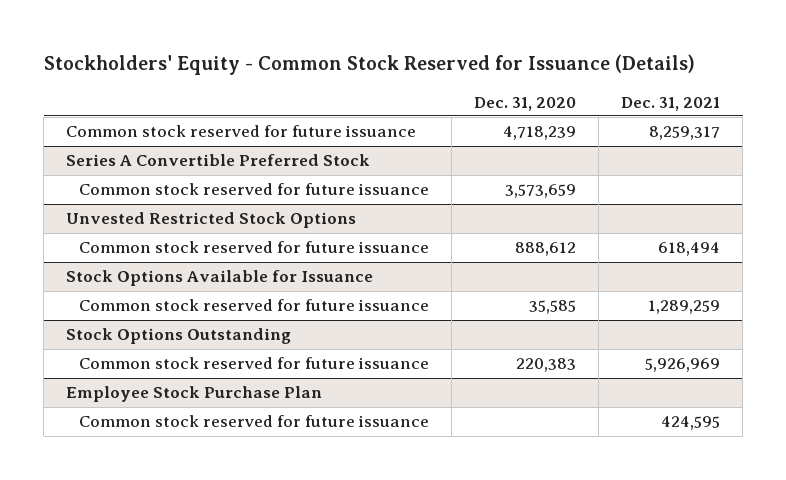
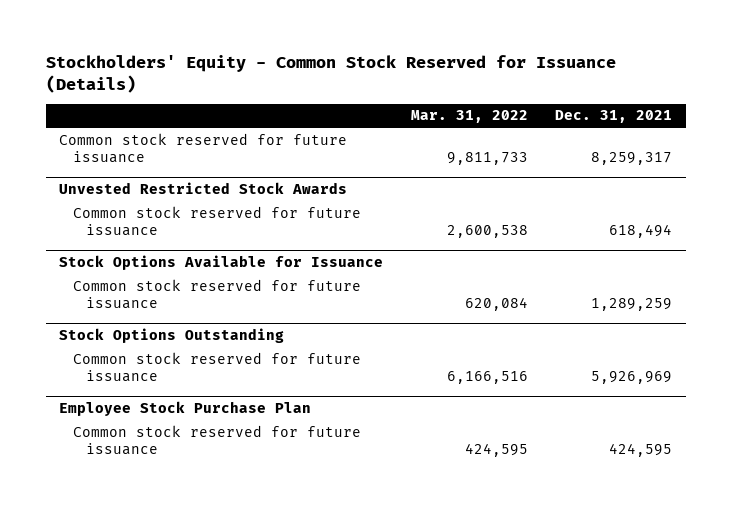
[474,96,577,111] Dec. 31, 2020 -> none
none -> [410,110,528,124] Mar. 31, 2022
[66,154,371,167] Series A Convertible Preferred Stock -> none
[79,183,430,196] Common stock reserved for future issuance -> none
[66,212,357,229] Unvested Restricted Stock Options -> [59,182,348,195] Unvested Restricted Stock Awards

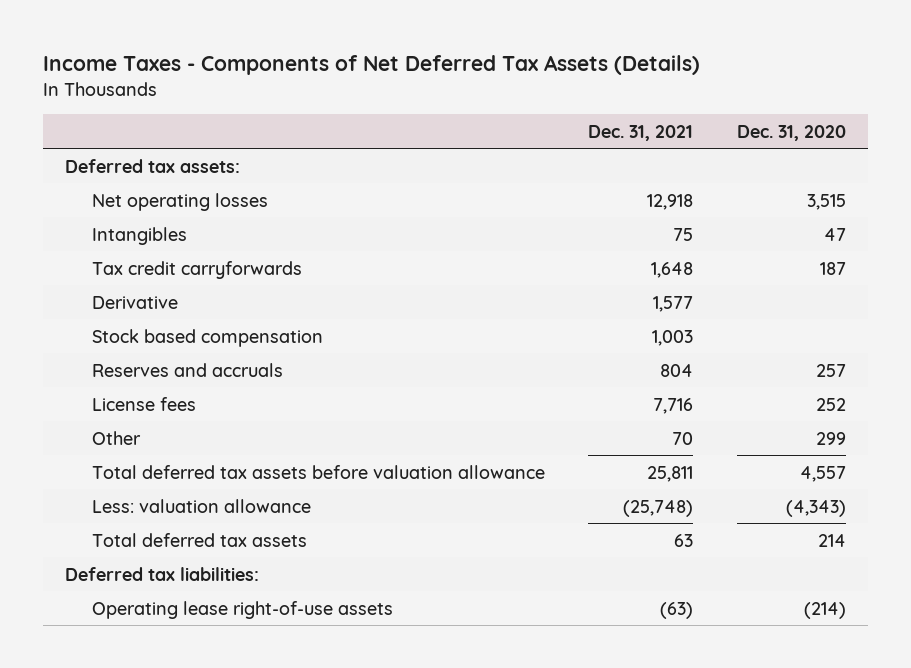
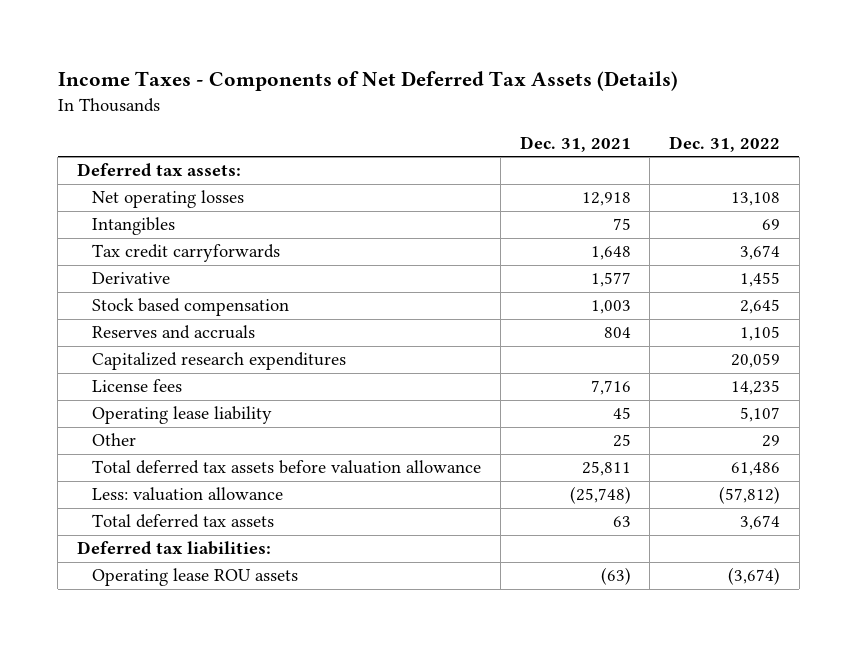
[737,124,847,141] Dec. 31, 2020 -> none
none -> [669,135,781,152] Dec. 31, 2022
none -> [92,352,347,371] Capitalized research expenditures
none -> [92,406,273,425] Operating lease liability
[672,431,694,445] 70 -> [612,434,631,448] 25
[91,600,393,619] Operating lease right-of-use assets -> [92,568,299,587] Operating lease ROU assets

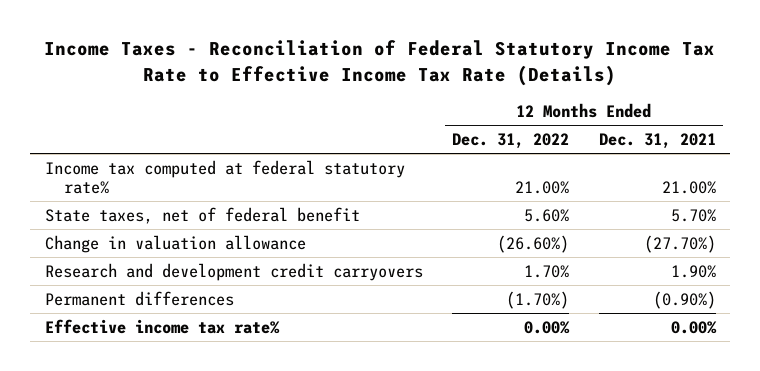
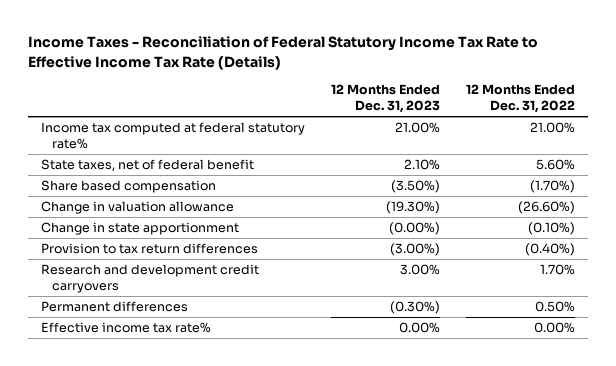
[598,132,716,149] Dec. 31, 2021 -> none
none -> [331,84,441,114] 12 Months Ended Dec. 31, 2023
none -> [41,180,217,194] Share based compensation
none -> [41,222,240,236] Change in state apportionment
none -> [41,243,259,255] Provision to tax return differences
[506,290,570,309] (1.70%) -> [535,301,576,313] 0.50%

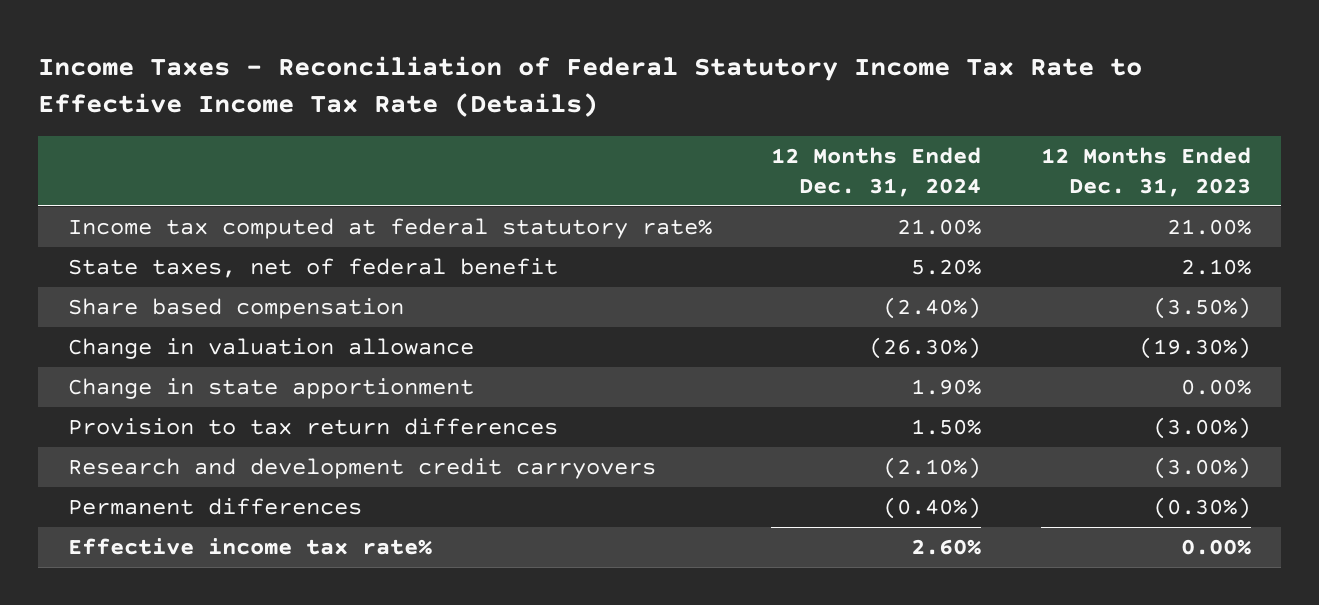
[466,84,576,114] 12 Months Ended Dec. 31, 2022 -> none
none -> [771,146,982,198] 12 Months Ended Dec. 31, 2024
[389,222,441,236] (0.00%) -> [1180,378,1251,395] 0.00%
[400,264,441,276] 3.00% -> [1152,456,1251,479] (3.00%)

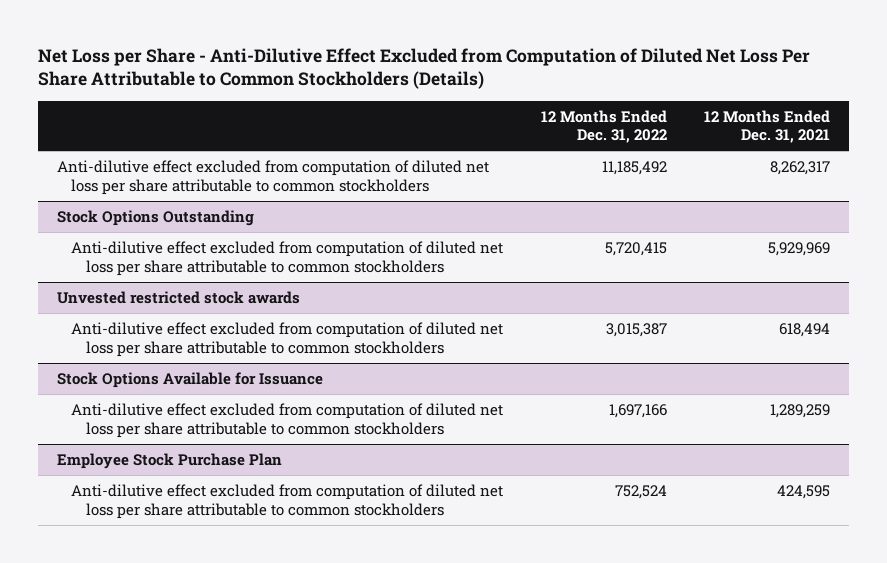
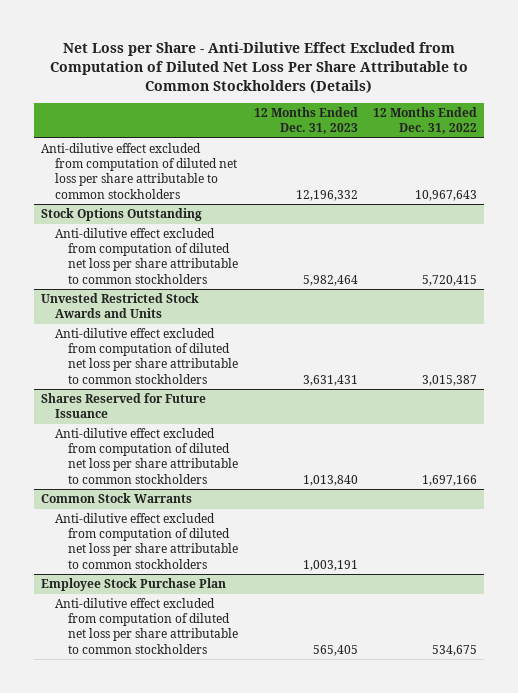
[704,109,831,144] 12 Months Ended Dec. 31, 2021 -> none
none -> [253,107,358,135] 12 Months Ended Dec. 31, 2023
[601,160,667,175] 11,185,492 -> [414,189,477,201] 10,967,643
[56,290,300,304] Unvested restricted stock awards -> [41,293,200,319] Unvested Restricted Stock Awards and Units
[56,371,323,388] Stock Options Available for Issuance -> none
none -> [41,393,207,419] Shares Reserved for Future Issuance
none -> [41,493,193,504] Common Stock Warrants
none -> [54,513,239,569] Anti-dilutive effect excluded from computation of diluted net loss per share attributable to common stockholders
[614,484,667,499] 752,524 -> [431,644,477,656] 534,675

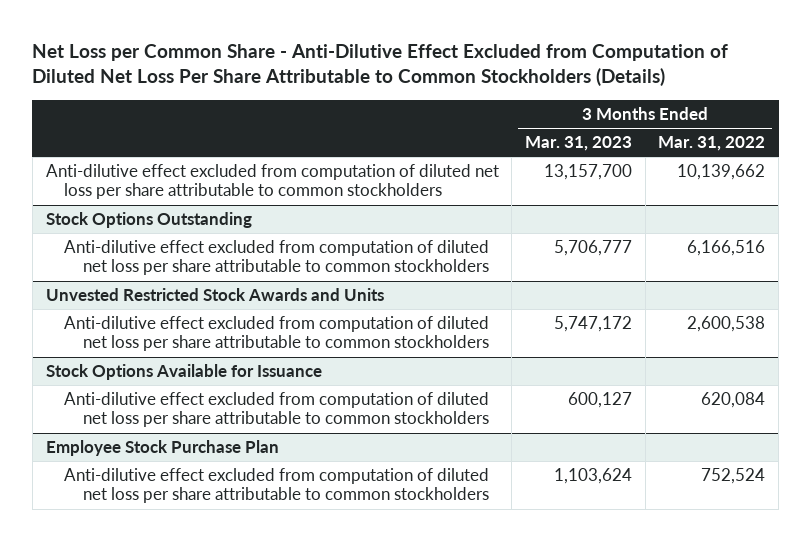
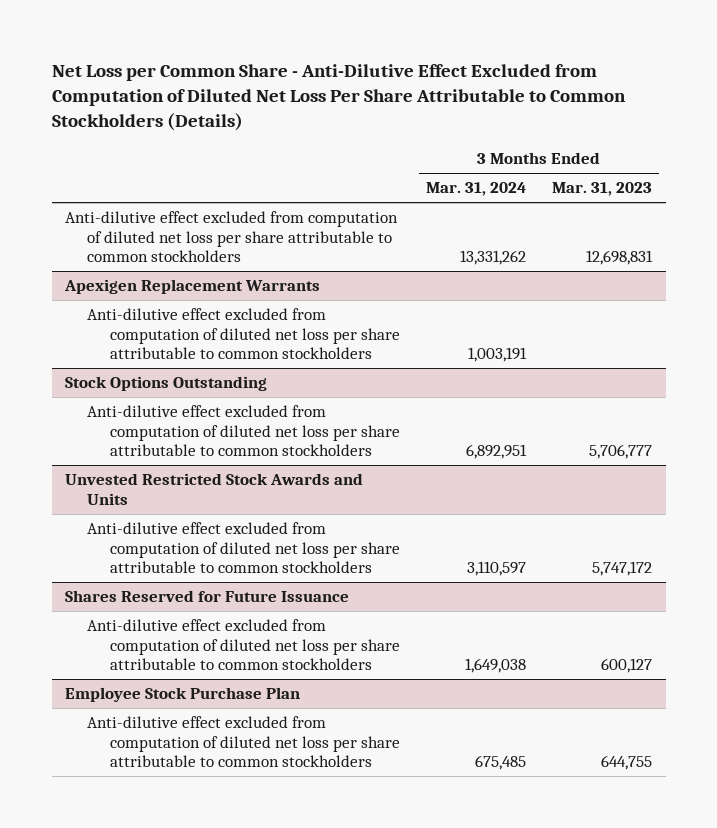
[658,136,766,152] Mar. 31, 2022 -> none
none -> [426,182,527,197] Mar. 31, 2024
[544,164,633,181] 13,157,700 -> [586,250,654,266] 12,698,831
none -> [63,279,320,295] Apexigen Replacement Warrants
none -> [87,308,400,360] Anti-dilutive effect excluded from computation of diluted net loss per share attributable to common stockholders
[45,364,322,381] Stock Options Available for Issuance -> none
none -> [64,590,349,603] Shares Reserved for Future Issuance
[554,468,633,485] 1,103,624 -> [601,755,653,771] 644,755

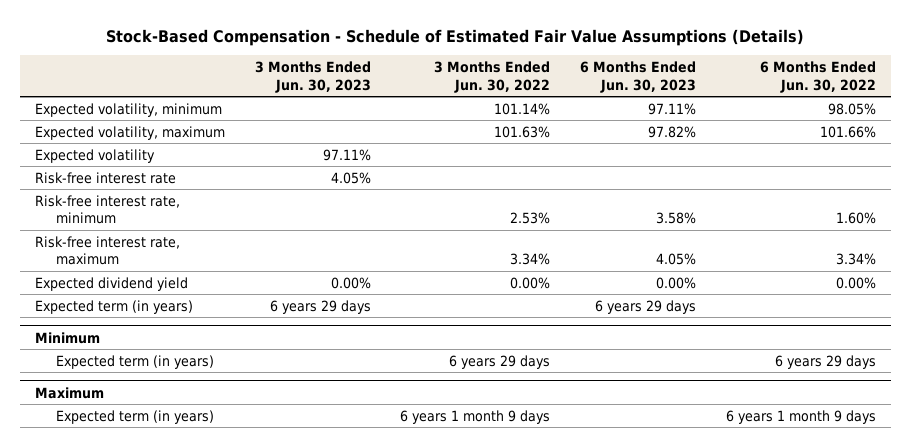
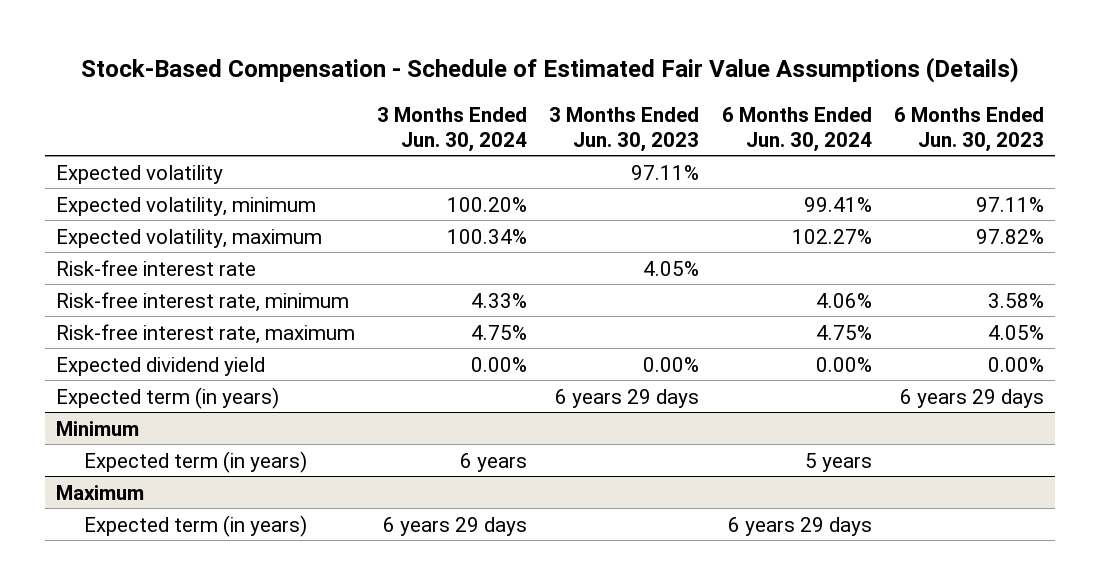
[434,60,551,93] 3 Months Ended Jun. 30, 2022 -> none
[759,60,876,93] 6 Months Ended Jun. 30, 2022 -> none
none -> [377,106,528,152] 3 Months Ended Jun. 30, 2024
none -> [721,106,872,152] 6 Months Ended Jun. 30, 2024
[35,148,156,163] Expected volatility -> [56,164,224,184] Expected volatility

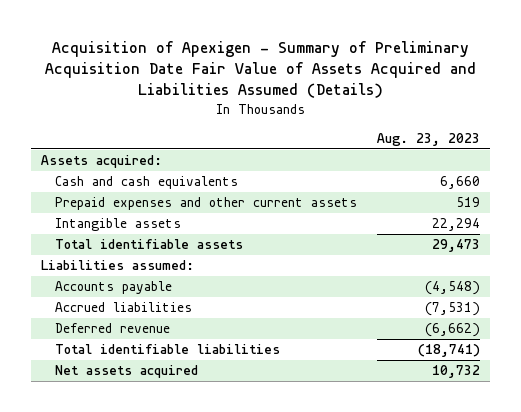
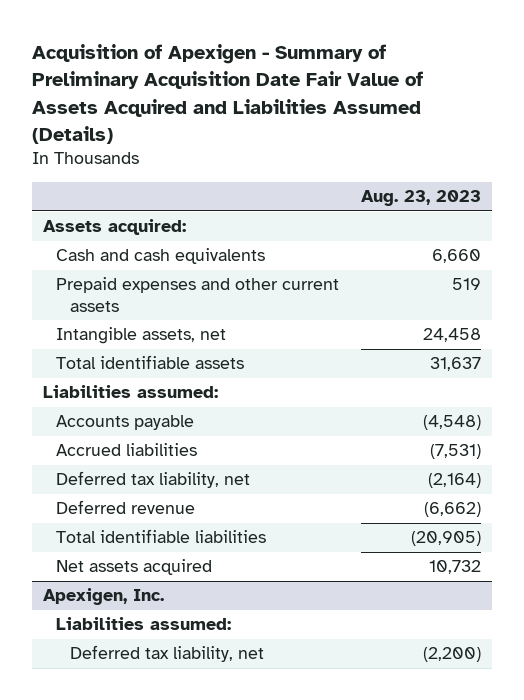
[55,218,182,232] Intangible assets -> [56,327,227,345] Intangible assets, net
[431,218,480,232] 22,294 -> [422,328,481,343] 24,458
[431,239,480,253] 29,473 -> [429,357,481,372] 31,637
none -> [56,471,251,489] Deferred tax liability, net
[417,344,480,358] (18,741) -> [410,531,481,547] (20,905)
none -> [43,588,165,606] Apexigen, Inc.
none -> [56,617,232,631] Liabilities assumed:
none -> [69,645,264,663] Deferred tax liability, net

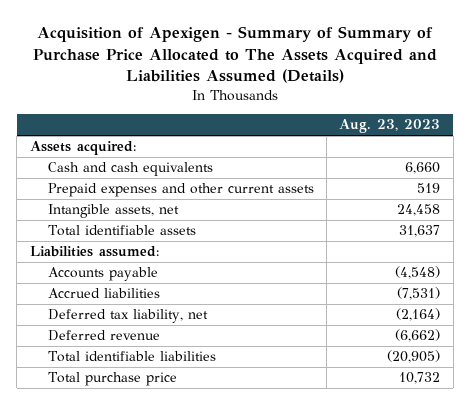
[32,44,424,144] Acquisition of Apexigen - Summary of Preliminary Acquisition Date Fair Value of Assets Acquired and Liabilities Assumed (Details) -> [32,26,437,84] Acquisition of Apexigen - Summary of Summary of Purchase Price Allocated to The Assets Acquired and Liabilities Assumed (Details)
[43,588,165,606] Apexigen, Inc. -> none
[56,617,232,631] Liabilities assumed: -> none
[69,645,264,663] Deferred tax liability, net -> none
[56,559,213,576] Net assets acquired -> [47,372,177,387] Total purchase price

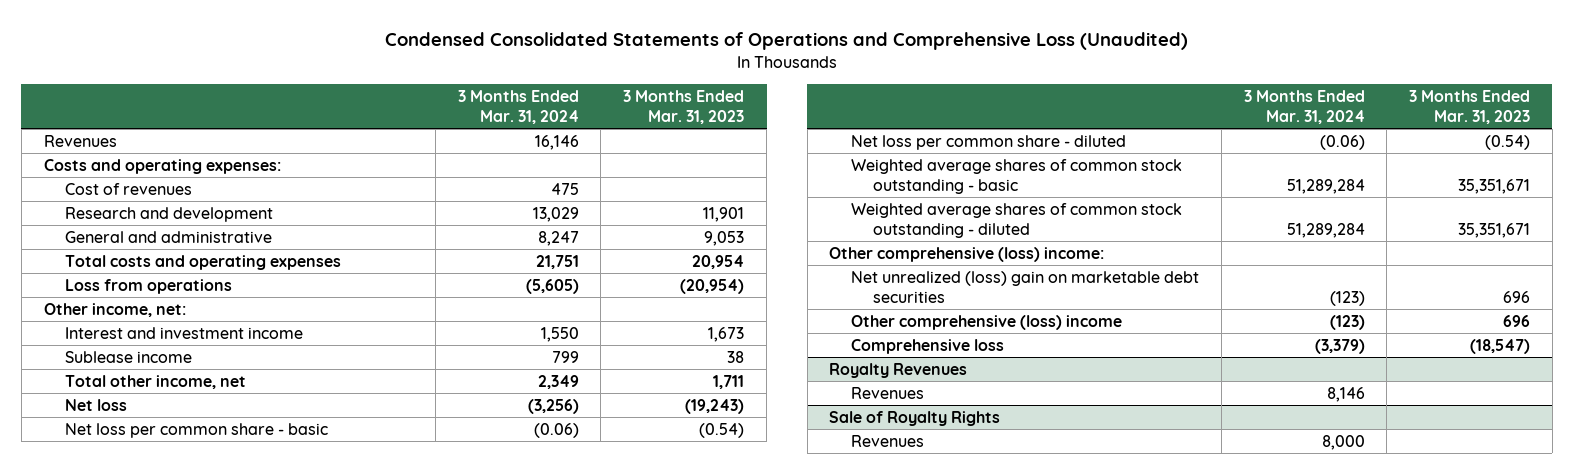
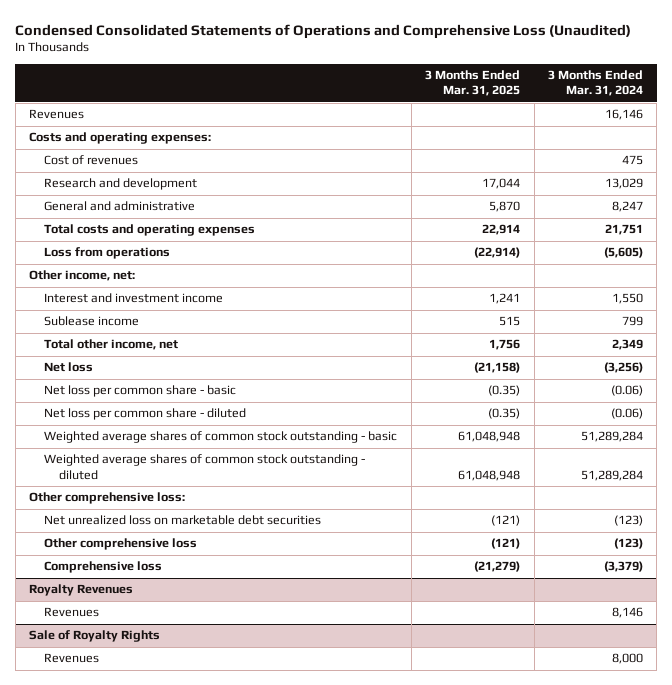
[623,90,745,124] 3 Months Ended Mar. 31, 2023 -> none
none -> [425,69,521,97] 3 Months Ended Mar. 31, 2025
[829,246,1105,262] Other comprehensive (loss) income: -> [29,492,186,505] Other comprehensive loss:
[850,270,1199,303] Net unrealized (loss) gain on marketable debt securities -> [44,515,322,526] Net unrealized loss on marketable debt securities
[850,314,1122,330] Other comprehensive (loss) income -> [44,538,198,551] Other comprehensive loss

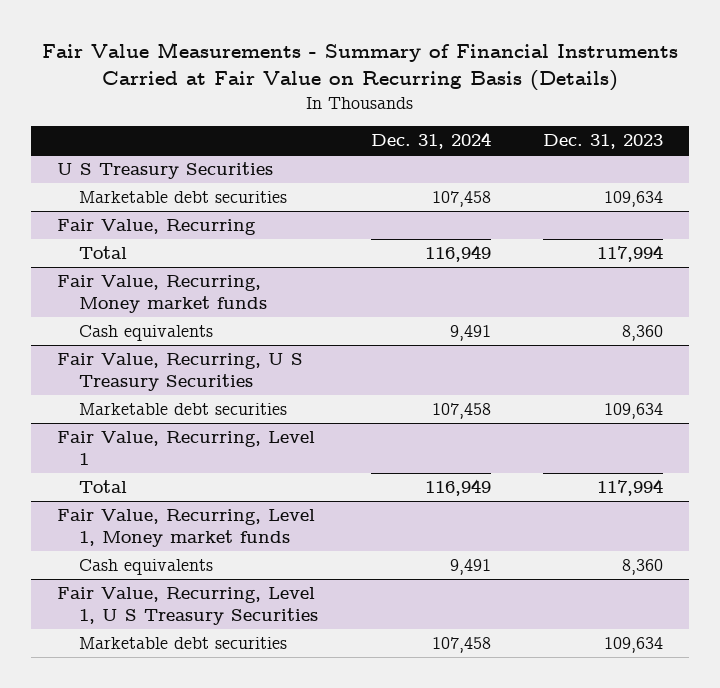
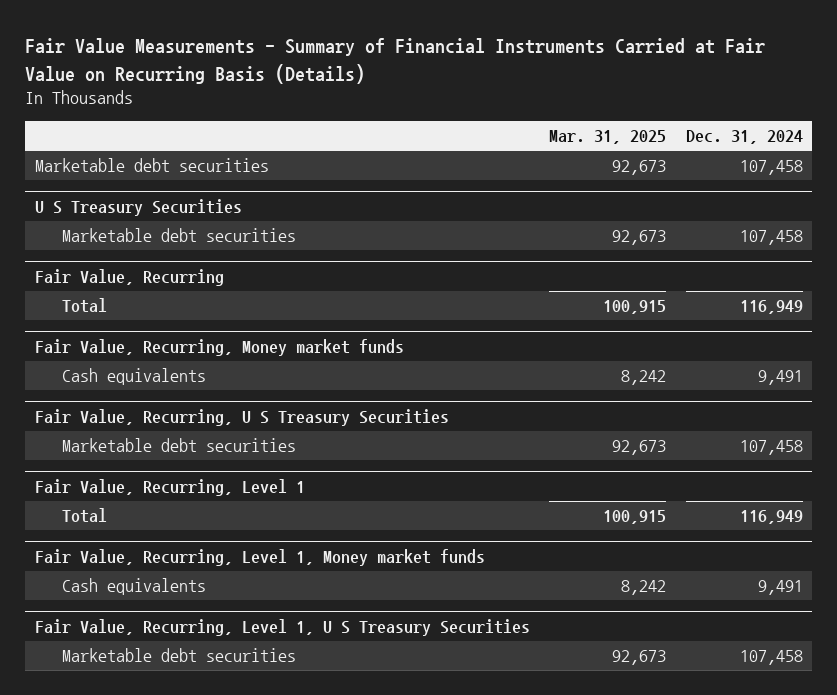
[543,134,664,150] Dec. 31, 2023 -> none
none -> [549,130,667,145] Mar. 31, 2025
none -> [34,158,269,173] Marketable debt securities

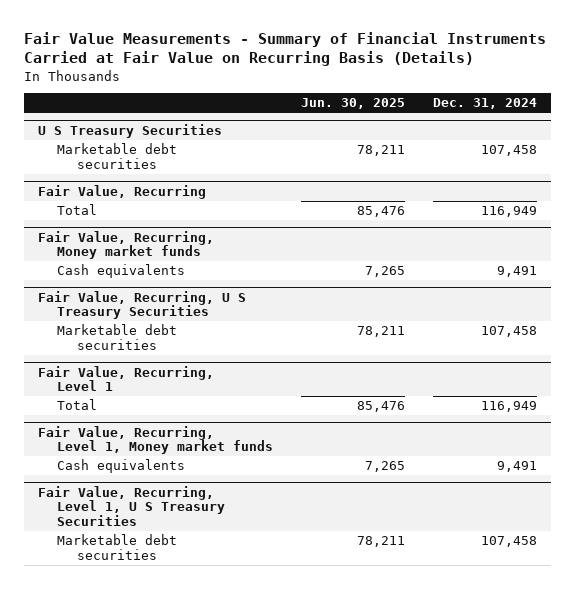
[549,130,667,145] Mar. 31, 2025 -> none
none -> [301,98,406,110] Jun. 30, 2025
[34,158,269,173] Marketable debt securities -> none

